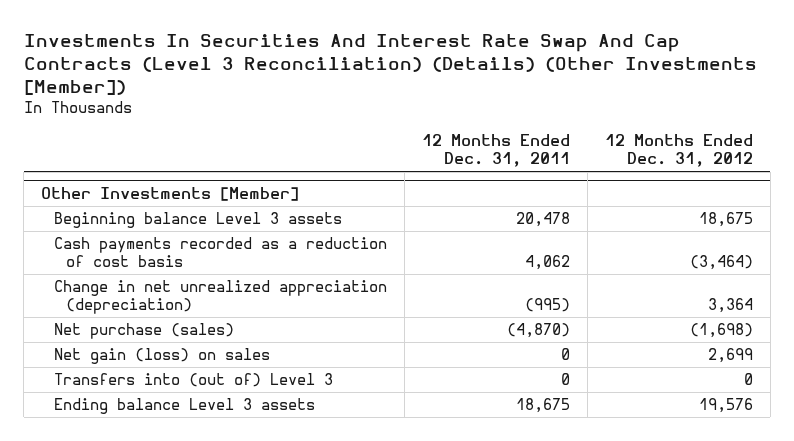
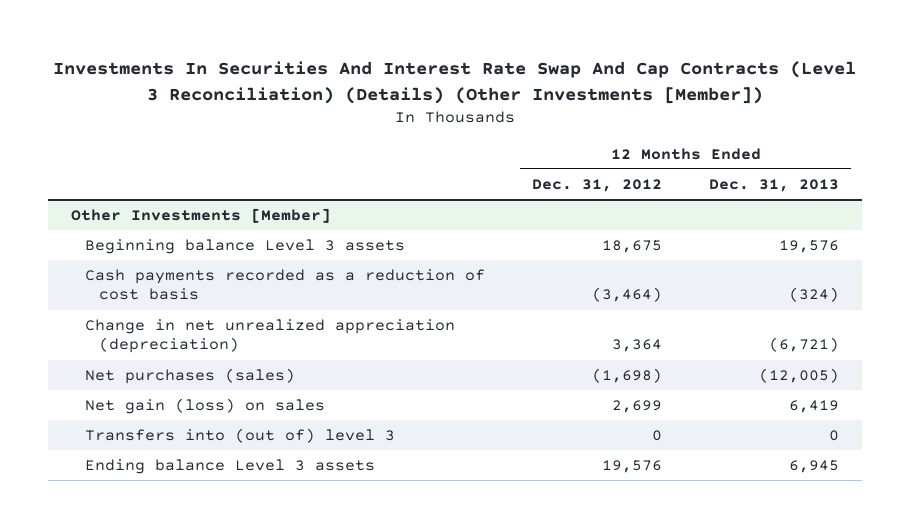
[421,134,570,167] 12 Months Ended Dec. 31, 2011 -> none
none -> [709,178,840,192] Dec. 31, 2013
[53,323,234,340] Net purchase (sales) -> [85,368,296,385] Net purchases (sales)
[53,373,333,388] Transfers into (out of) Level 3 -> [85,428,396,444] Transfers into (out of) level 3

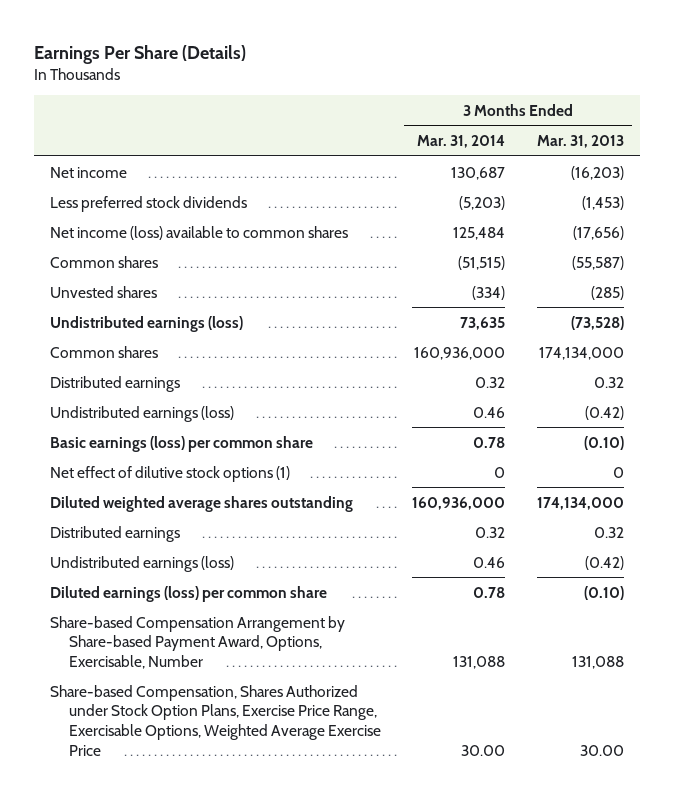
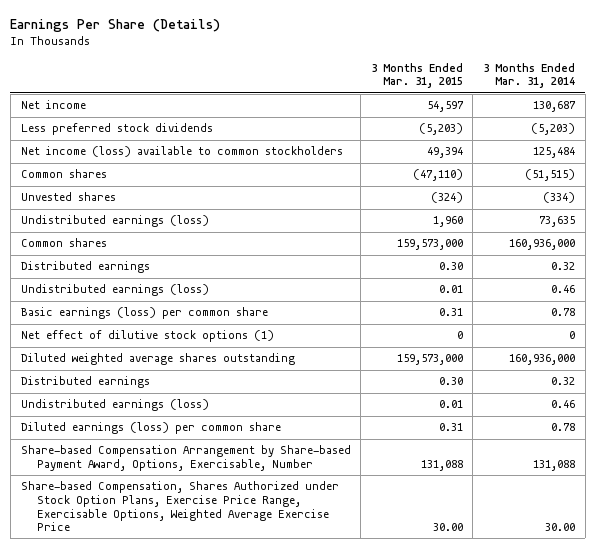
[536,135,624,149] Mar. 31, 2013 -> none
none -> [370,62,463,89] 3 Months Ended Mar. 31, 2015
[49,225,348,240] Net income (loss) available to common shares -> [20,146,343,158] Net income (loss) available to common stockholders

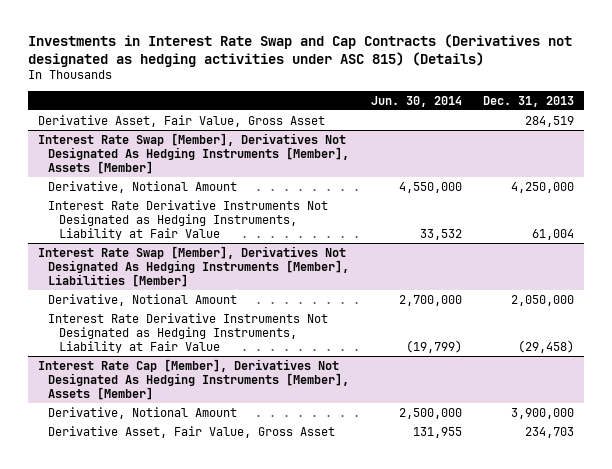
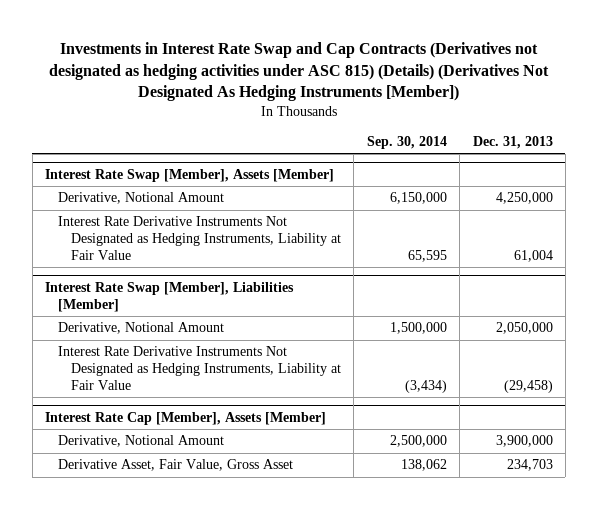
[27,33,572,67] Investments in Interest Rate Swap and Cap Contracts (Derivatives not designated as hedging activities under ASC 815) (Details) -> [48,41,549,102] Investments in Interest Rate Swap and Cap Contracts (Derivatives not designated as hedging activities under ASC 815) (Details) (Derivatives Not Designated As Hedging Instruments [Member])
[370,95,462,107] Jun. 30, 2014 -> none
none -> [366,136,447,150] Sep. 30, 2014
[38,114,326,127] Derivative Asset, Fair Value, Gross Asset -> none
[38,132,350,174] Interest Rate Swap [Member], Derivatives Not Designated As Hedging Instruments [Member], Assets [Member] -> none
none -> [45,168,335,182] Interest Rate Swap [Member], Assets [Member]
[38,245,350,287] Interest Rate Swap [Member], Derivatives Not Designated As Hedging Instruments [Member], Liabilities [Member] -> none
none -> [45,281,295,312] Interest Rate Swap [Member], Liabilities [Member]
[38,358,350,400] Interest Rate Cap [Member], Derivatives Not Designated As Hedging Instruments [Member], Assets [Member] -> none
none -> [45,411,327,425] Interest Rate Cap [Member], Assets [Member]

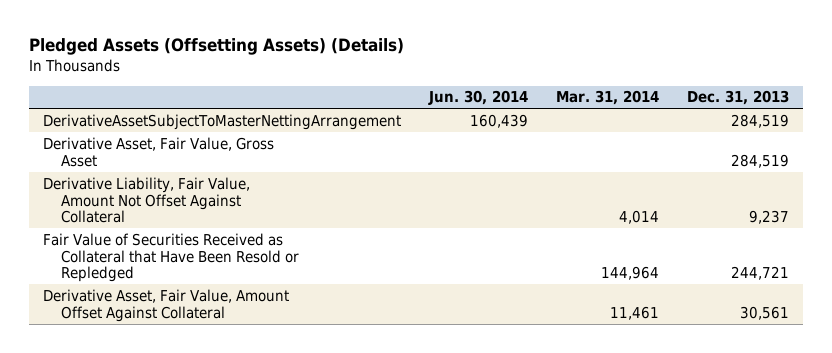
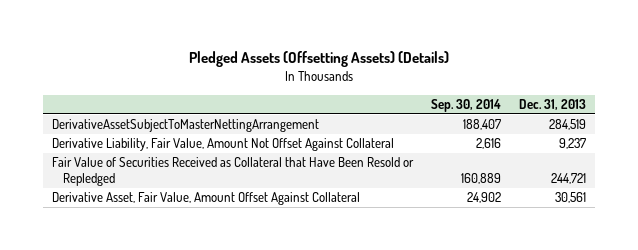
[427,90,528,106] Jun. 30, 2014 -> none
[556,90,660,106] Mar. 31, 2014 -> none
none -> [431,99,502,113] Sep. 30, 2014
[42,136,274,167] Derivative Asset, Fair Value, Gross Asset -> none

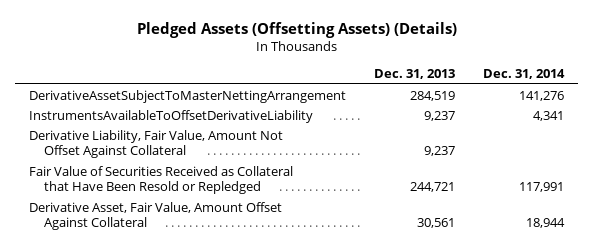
[431,99,502,113] Sep. 30, 2014 -> none
none -> [483,69,566,80] Dec. 31, 2014
none -> [28,109,313,123] InstrumentsAvailableToOffsetDerivativeLiability

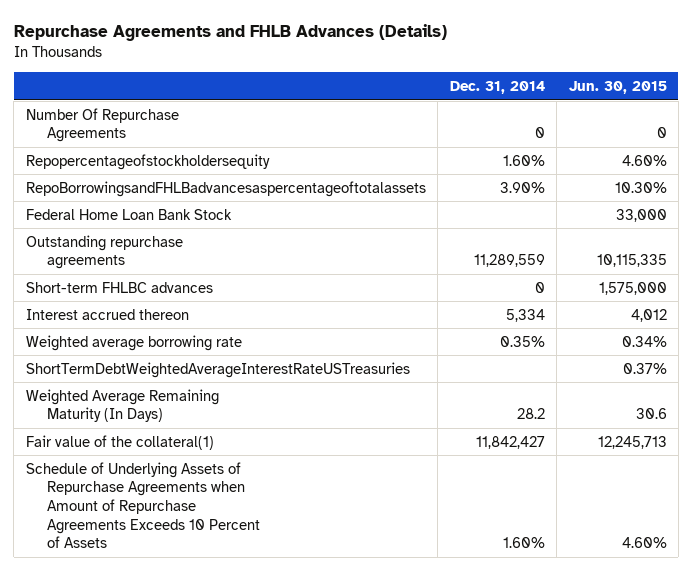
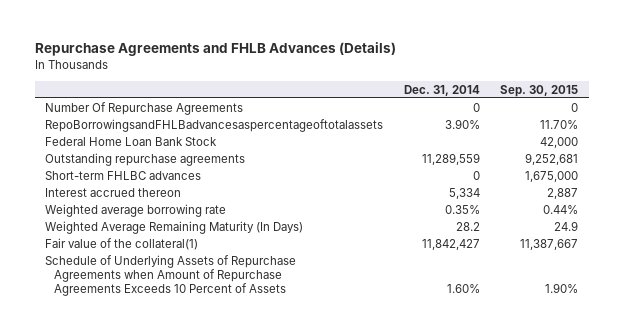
[568,81,667,95] Jun. 30, 2015 -> none
none -> [500,84,579,97] Sep. 30, 2015
[25,153,270,170] Repopercentageofstockholdersequity -> none
[25,361,410,378] ShortTermDebtWeightedAverageInterestRateUSTreasuries -> none

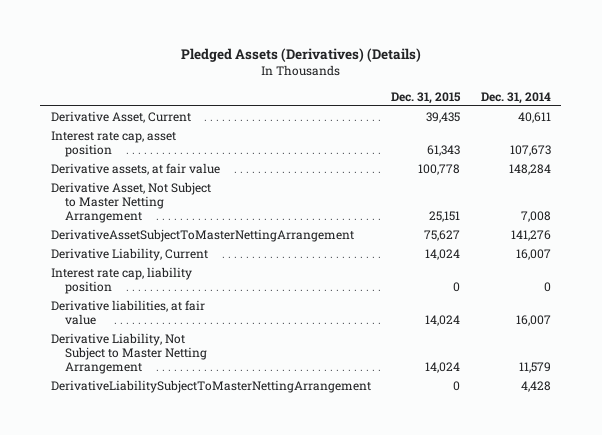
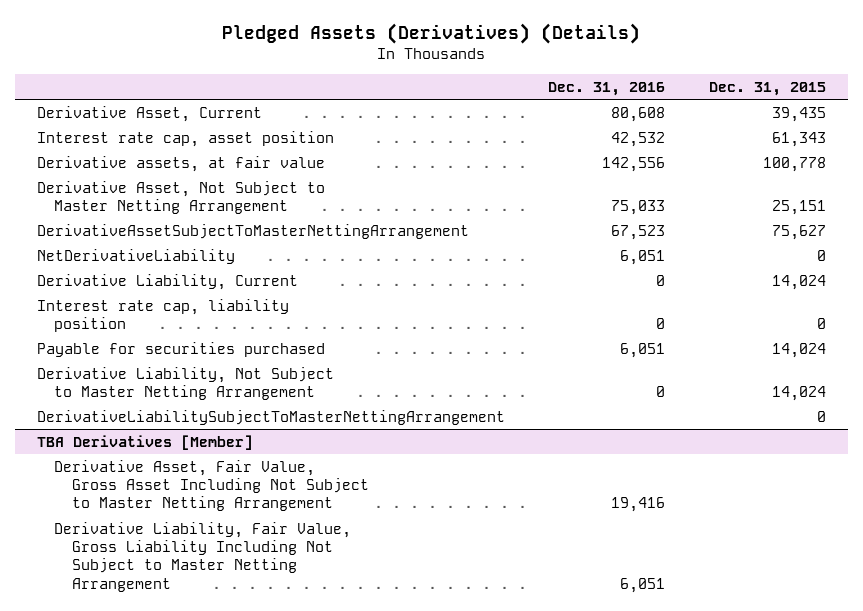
[480,91,551,104] Dec. 31, 2014 -> none
none -> [548,81,666,96] Dec. 31, 2016
none -> [36,248,235,264] NetDerivativeLiability
[50,299,205,325] Derivative liabilities, at fair value -> [36,341,325,357] Payable for securities purchased
none -> [36,434,253,450] TBA Derivatives [Member]
none -> [54,459,369,512] Derivative Asset, Fair Value, Gross Asset Including Not Subject to Master Netting Arrangement
none -> [54,521,352,592] Derivative Liability, Fair Value, Gross Liability Including Not Subject to Master Netting Arrangement

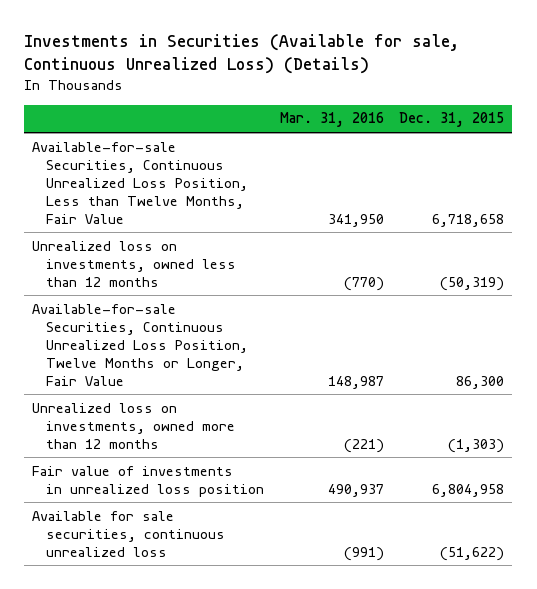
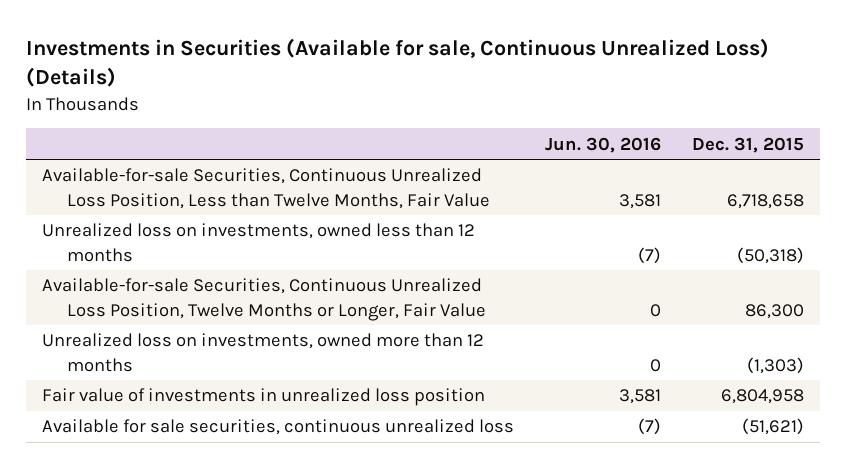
[279,112,384,128] Mar. 31, 2016 -> none
none -> [545,136,662,153] Jun. 30, 2016
[440,276,505,291] (50,319) -> [737,246,805,264] (50,318)
[440,546,505,561] (51,622) -> [742,418,805,436] (51,621)

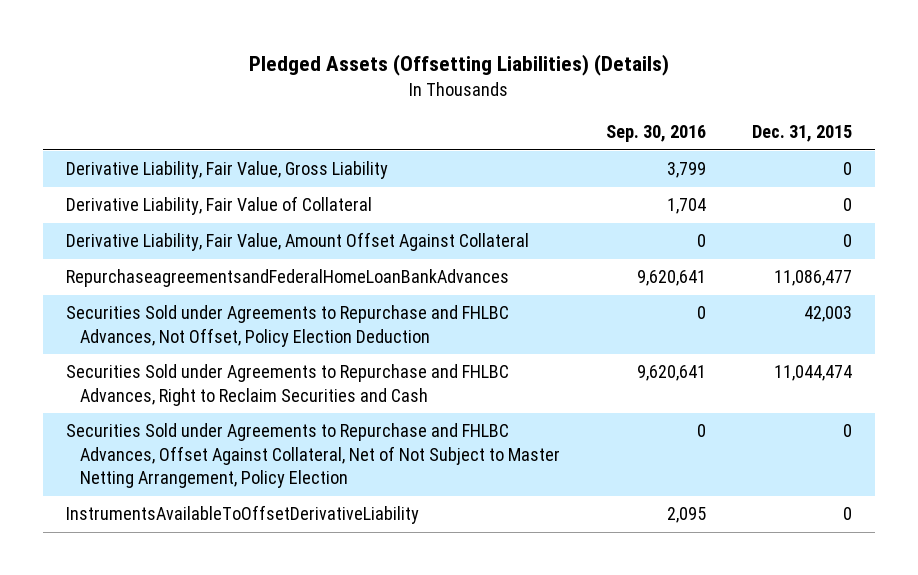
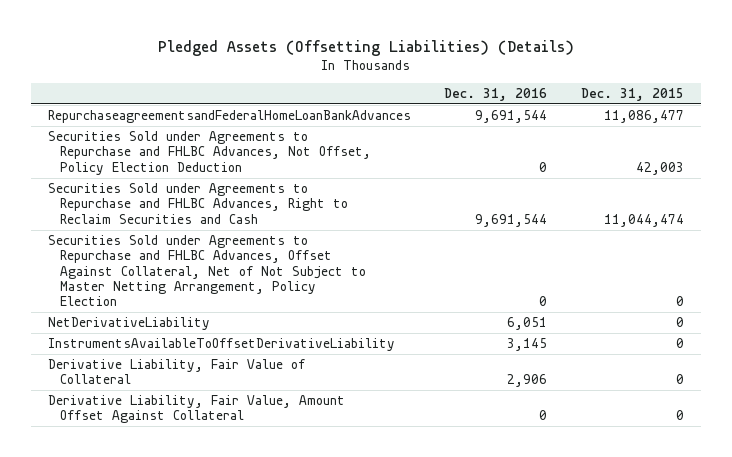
[605,125,706,143] Sep. 30, 2016 -> none
none -> [444,87,548,101] Dec. 31, 2016
[65,161,388,180] Derivative Liability, Fair Value, Gross Liability -> none
none -> [47,317,210,331] NetDerivativeLiability
[65,196,372,216] Derivative Liability, Fair Value of Collateral -> [47,359,305,385] Derivative Liability, Fair Value of Collateral
[65,232,529,252] Derivative Liability, Fair Value, Amount Offset Against Collateral -> [47,395,345,424] Derivative Liability, Fair Value, Amount Offset Against Collateral

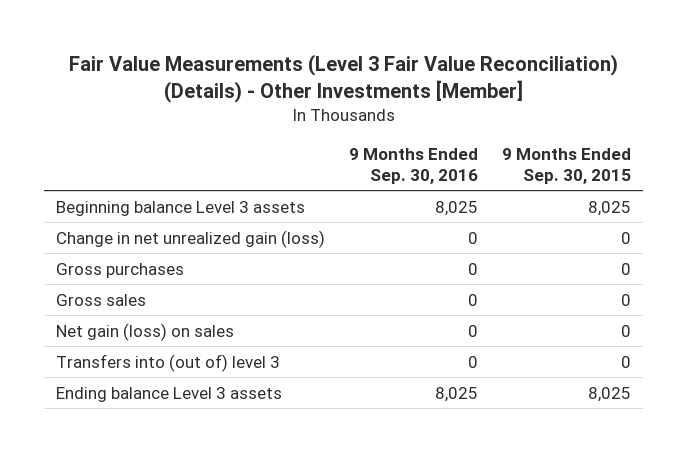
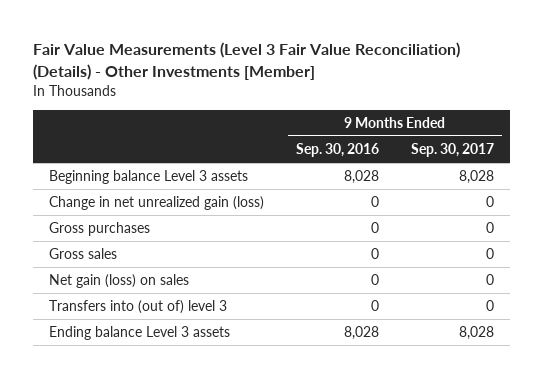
[501,147,631,184] 9 Months Ended Sep. 30, 2015 -> none
none -> [410,143,494,158] Sep. 30, 2017
[435,200,479,216] 8,025 -> [343,170,379,185] 8,028
[435,386,479,402] 8,025 -> [343,326,379,341] 8,028

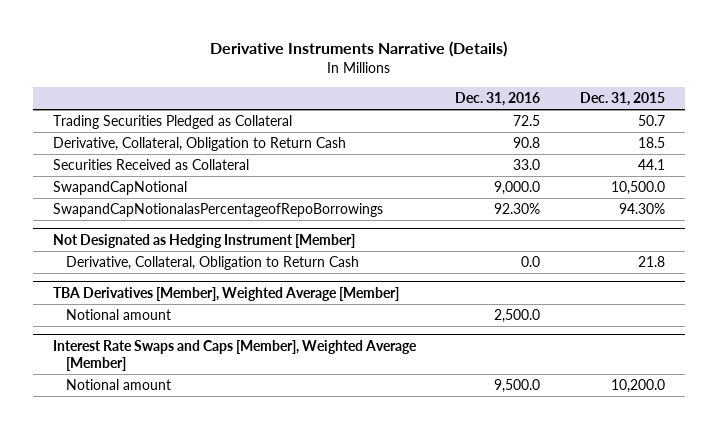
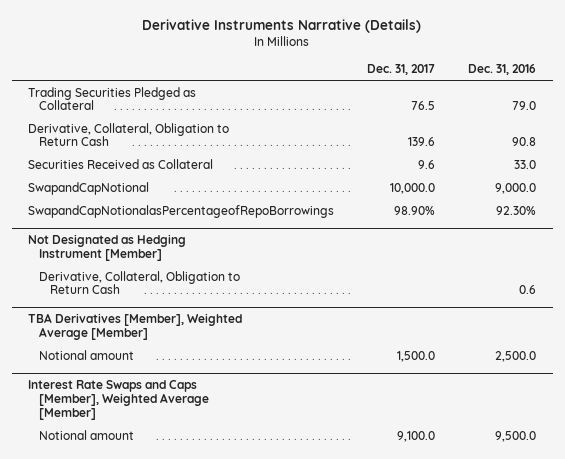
[580,92,666,107] Dec. 31, 2015 -> none
none -> [367,64,436,76] Dec. 31, 2017
[513,114,541,126] 72.5 -> [512,101,537,111] 79.0
[521,255,541,267] 0.0 -> [519,285,537,295] 0.6

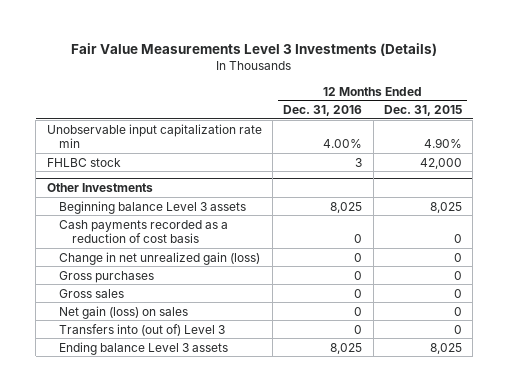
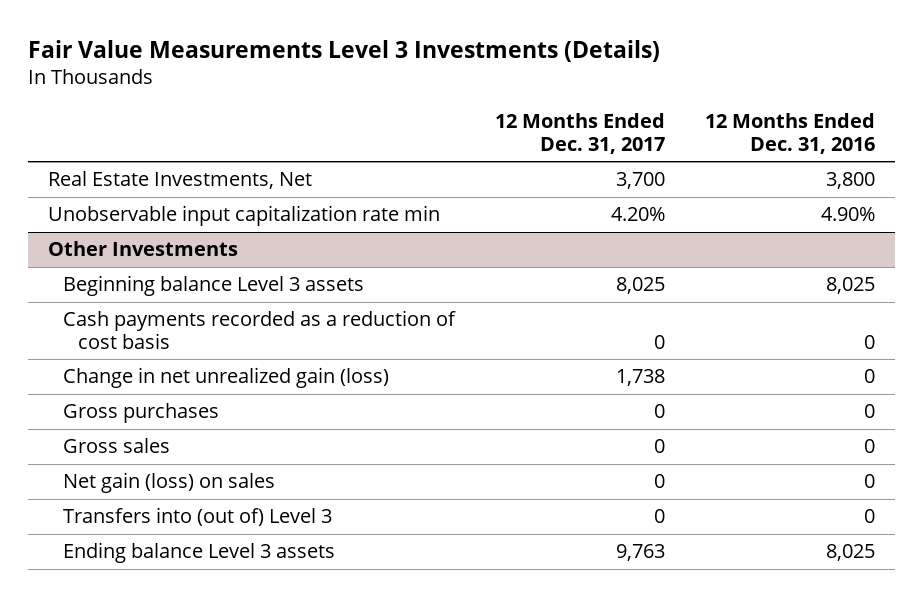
[383,104,462,116] Dec. 31, 2015 -> none
none -> [494,112,665,154] 12 Months Ended Dec. 31, 2017
[46,157,121,167] FHLBC stock -> none
none -> [47,171,312,190] Real Estate Investments, Net
[323,139,363,149] 4.00% -> [820,207,875,222] 4.90%

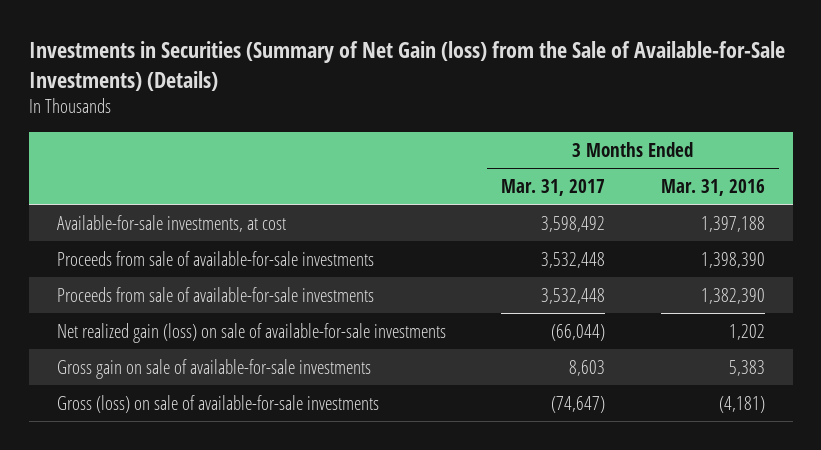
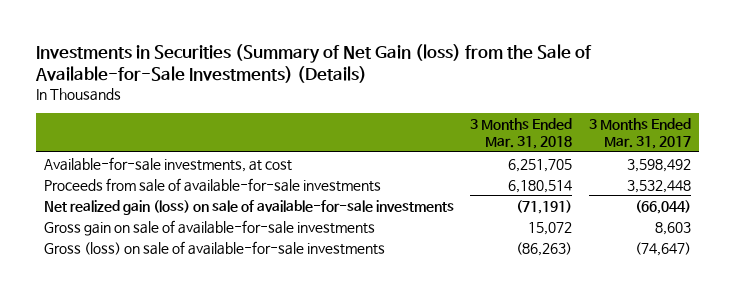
[660,178,765,196] Mar. 31, 2016 -> none
none -> [470,117,573,150] 3 Months Ended Mar. 31, 2018
[56,286,374,302] Proceeds from sale of available-for-sale investments -> none

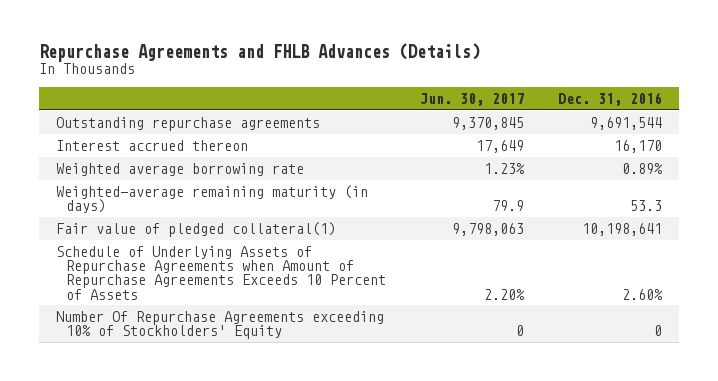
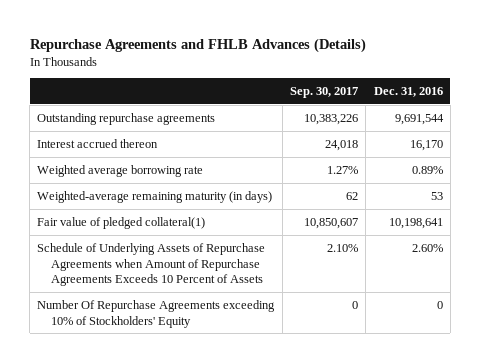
[420,92,525,106] Jun. 30, 2017 -> none
none -> [289,87,358,99] Sep. 30, 2017
[630,200,663,212] 53.3 -> [430,191,443,200] 53

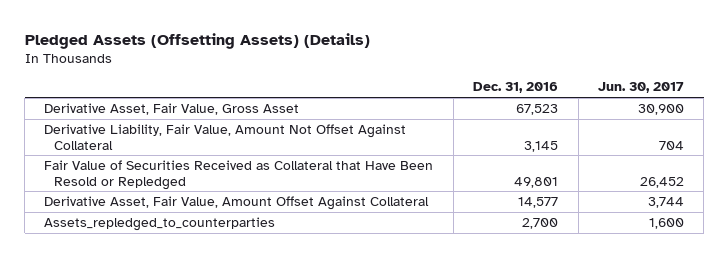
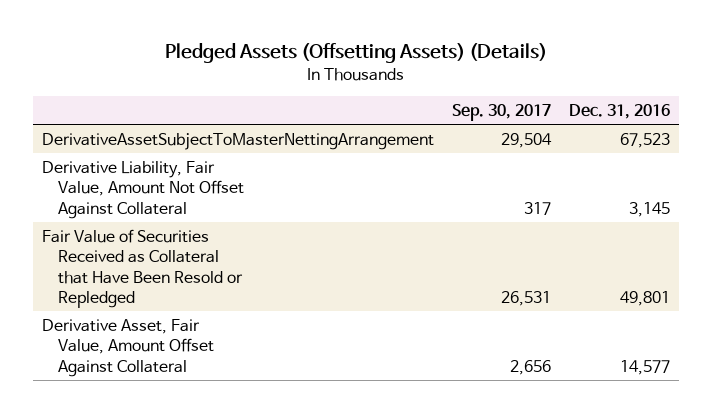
[597,82,684,94] Jun. 30, 2017 -> none
none -> [452,104,552,122] Sep. 30, 2017
[44,102,300,115] Derivative Asset, Fair Value, Gross Asset -> [42,132,435,150] DerivativeAssetSubjectToMasterNettingArrangement
[44,216,276,231] Assets_repledged_to_counterparties -> none

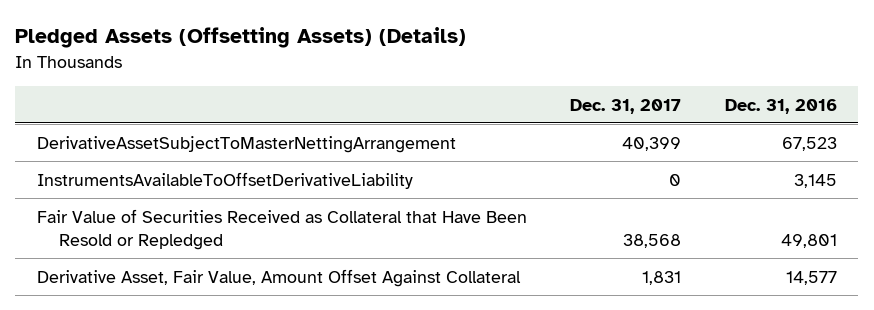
[452,104,552,122] Sep. 30, 2017 -> none
none -> [570,98,682,114] Dec. 31, 2017
[42,160,244,219] Derivative Liability, Fair Value, Amount Not Offset Against Collateral -> [36,171,413,189] InstrumentsAvailableToOffsetDerivativeLiability

